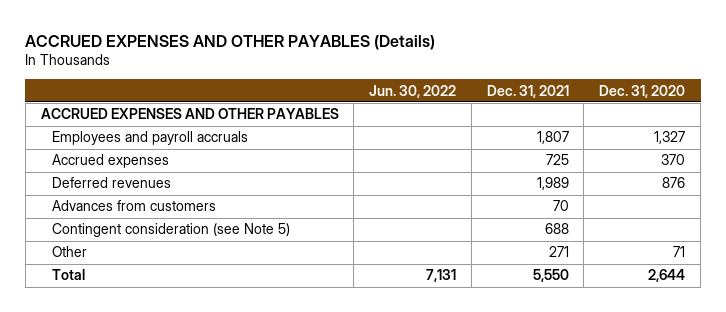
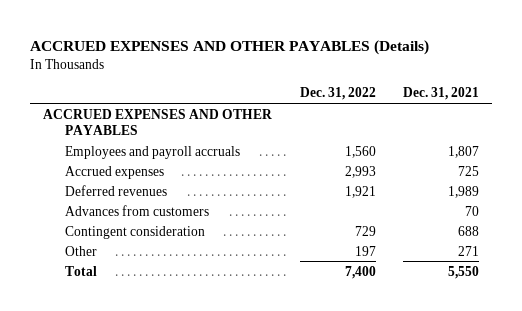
[369,84,457,98] Jun. 30, 2022 -> none
[599,84,686,98] Dec. 31, 2020 -> none
none -> [299,87,376,101] Dec. 31, 2022
[52,223,291,238] Contingent consideration (see Note 5) -> [64,225,205,239] Contingent consideration

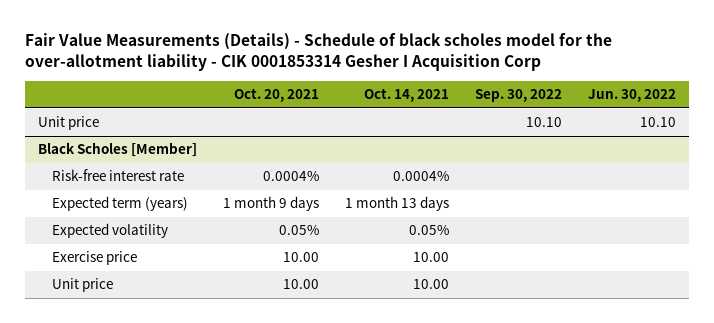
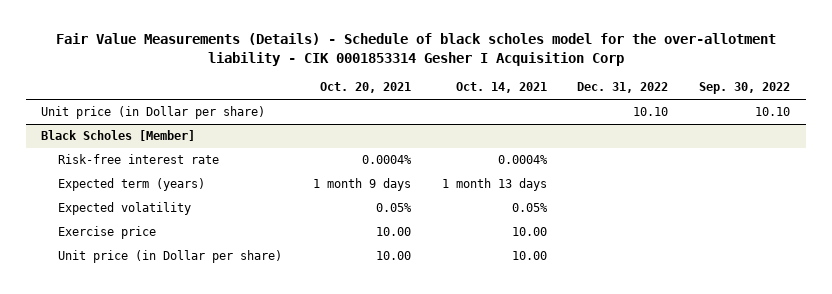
[588,89,677,103] Jun. 30, 2022 -> none
none -> [577,82,669,94] Dec. 31, 2022
[38,116,100,131] Unit price -> [41,106,266,120] Unit price (in Dollar per share)
[52,278,114,293] Unit price -> [57,250,282,264] Unit price (in Dollar per share)

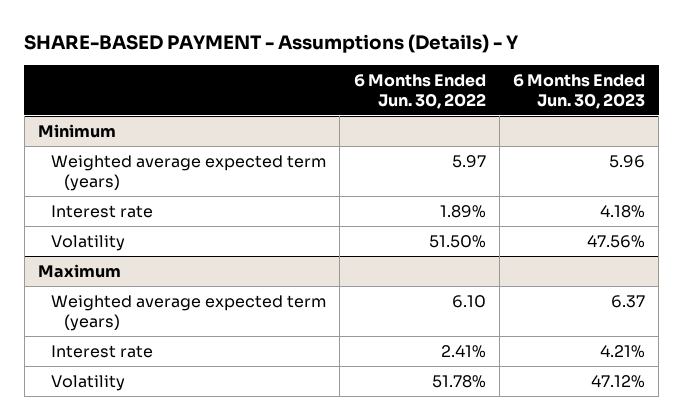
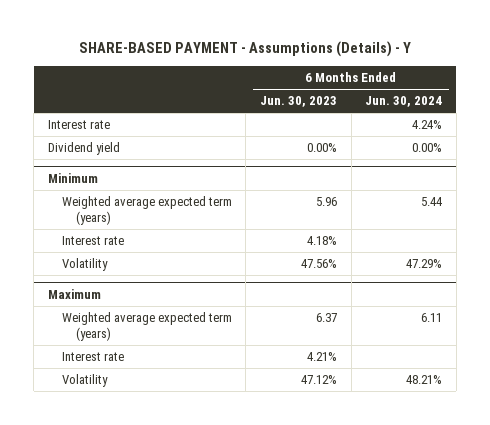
[353,74,486,109] 6 Months Ended Jun. 30, 2022 -> none
none -> [365,96,443,108] Jun. 30, 2024
none -> [47,120,110,130] Interest rate
none -> [47,142,120,156] Dividend yield

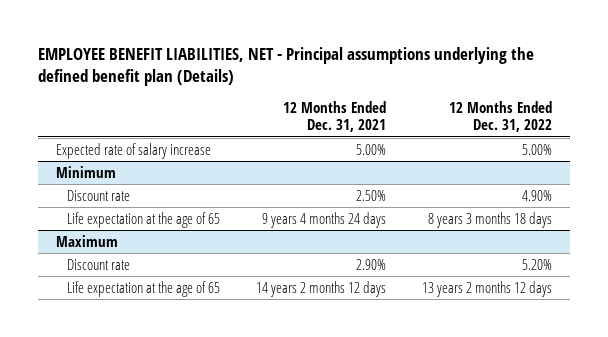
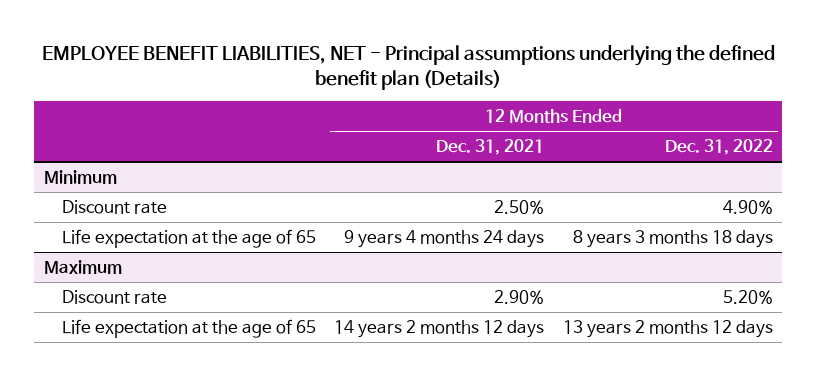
[55,142,211,159] Expected rate of salary increase -> none

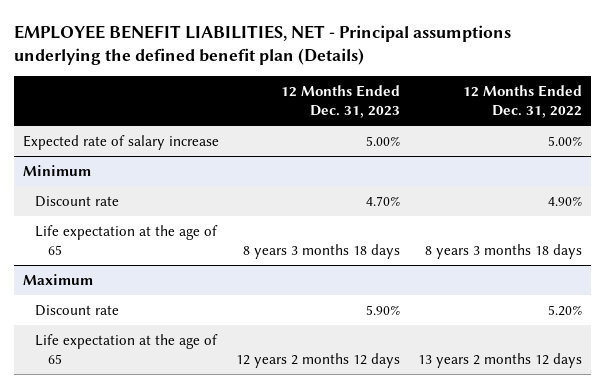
[436,139,545,156] Dec. 31, 2021 -> none
none -> [281,85,401,119] 12 Months Ended Dec. 31, 2023
none -> [23,135,220,151] Expected rate of salary increase

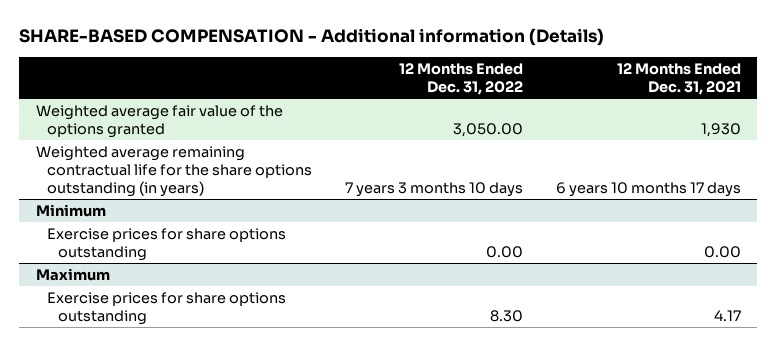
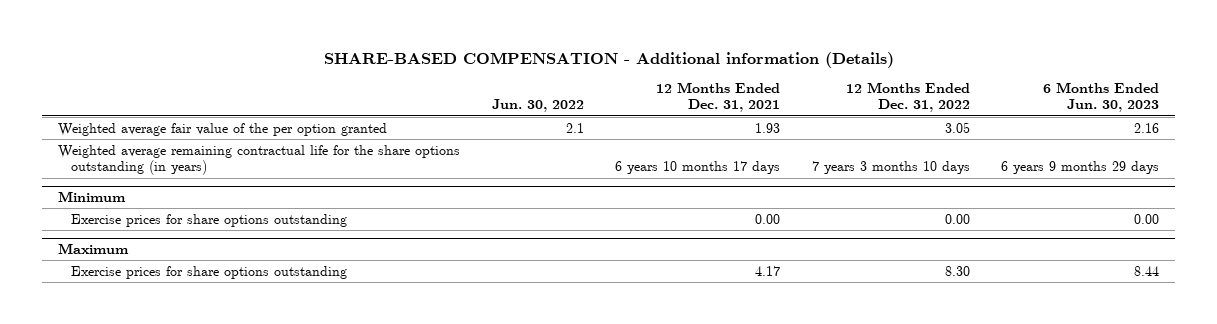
none -> [491,99,584,113] Jun. 30, 2022
none -> [1043,82,1160,113] 6 Months Ended Jun. 30, 2023
[35,104,283,138] Weighted average fair value of the options granted -> [57,122,387,136] Weighted average fair value of the per option granted
[452,122,523,137] 3,050.00 -> [944,121,970,133] 3.05
[700,122,741,137] 1,930 -> [755,122,781,133] 1.93

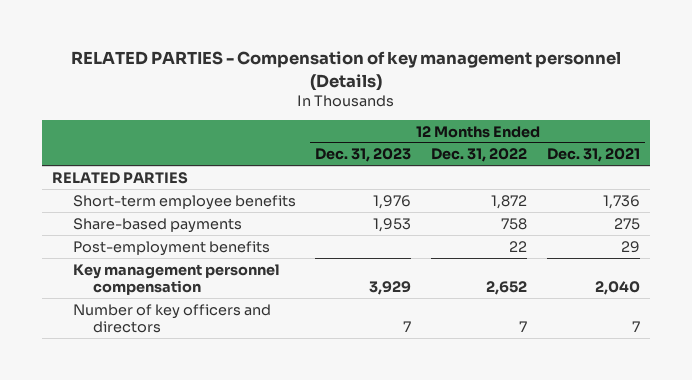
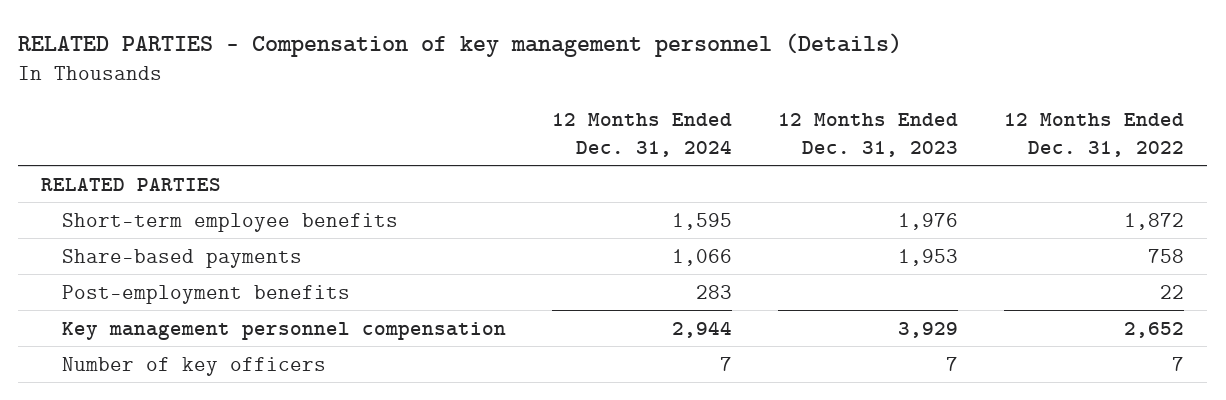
[546,148,640,163] Dec. 31, 2021 -> none
none -> [552,113,733,157] 12 Months Ended Dec. 31, 2024
[72,303,271,334] Number of key officers and directors -> [62,356,327,376] Number of key officers

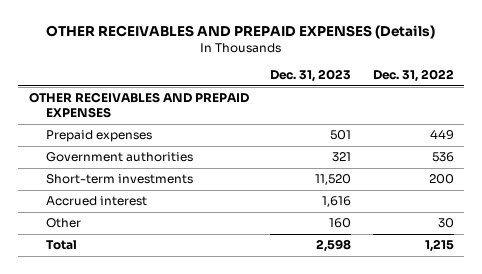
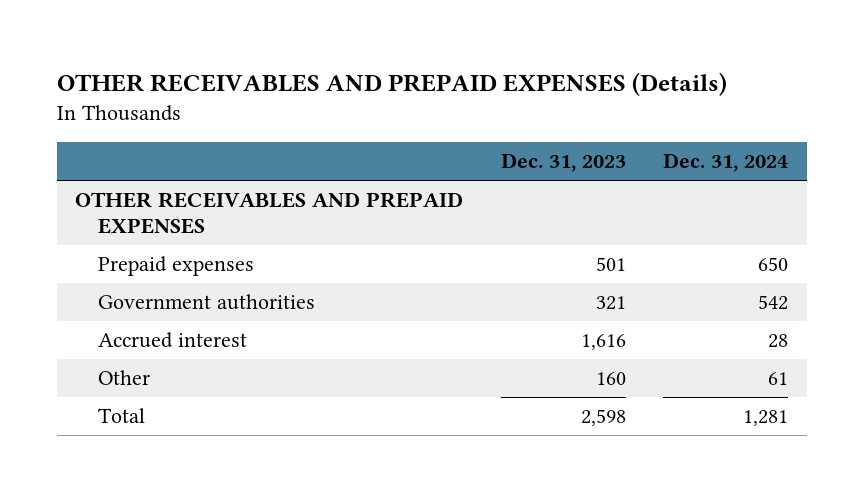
[372,69,454,83] Dec. 31, 2022 -> none
none -> [663,153,789,173] Dec. 31, 2024
[46,174,194,185] Short-term investments -> none

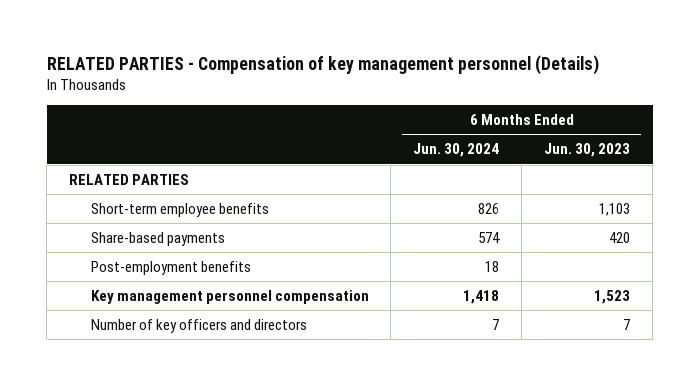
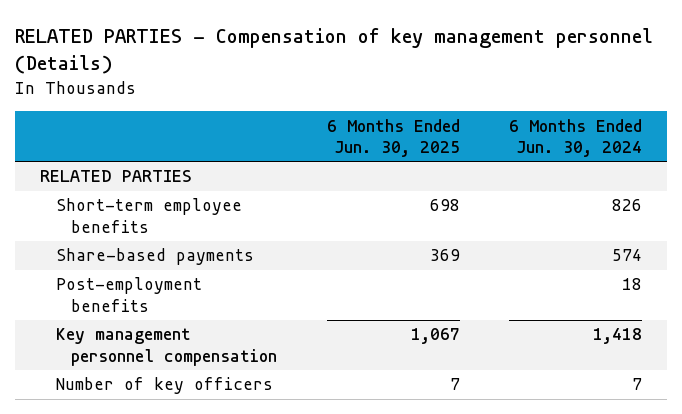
[544,143,631,158] Jun. 30, 2023 -> none
none -> [326,118,460,158] 6 Months Ended Jun. 30, 2025
[90,318,307,333] Number of key officers and directors -> [55,377,273,395] Number of key officers

